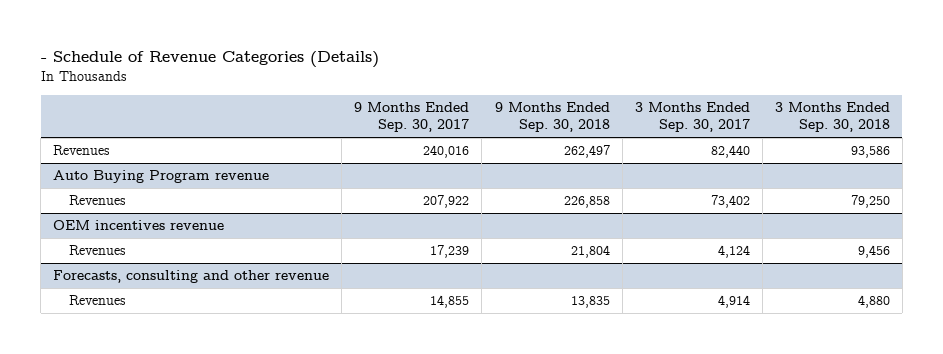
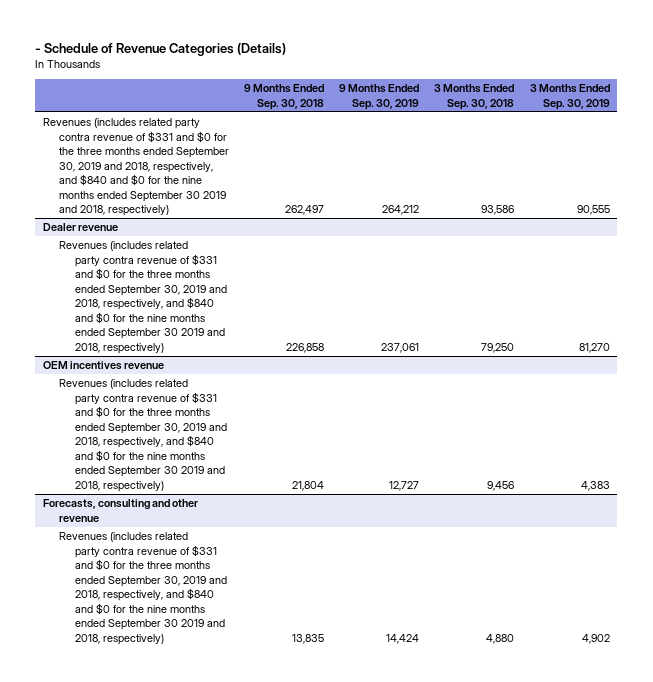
[354,102,470,133] 9 Months Ended Sep. 30, 2017 -> none
[634,102,750,133] 3 Months Ended Sep. 30, 2017 -> none
none -> [339,84,420,110] 9 Months Ended Sep. 30, 2019
none -> [529,84,610,110] 3 Months Ended Sep. 30, 2019
[53,145,111,156] Revenues -> [42,118,229,217] Revenues (includes related party contra revenue of $331 and $0 for the three months ended September 30, 2019 and 2018, respectively, and $840 and $0 for the nine months ended September 30 2019 and 2018, respectively)
[53,170,270,184] Auto Buying Program revenue -> [42,223,118,232] Dealer revenue
[69,195,127,206] Revenues -> [58,241,227,354] Revenues (includes related party contra revenue of $331 and $0 for the three months ended September 30, 2019 and 2018, respectively, and $840 and $0 for the nine months ended September 30 2019 and 2018, respectively)
[69,245,127,256] Revenues -> [58,379,227,492] Revenues (includes related party contra revenue of $331 and $0 for the three months ended September 30, 2019 and 2018, respectively, and $840 and $0 for the nine months ended September 30 2019 and 2018, respectively)
[69,295,127,306] Revenues -> [58,532,227,645] Revenues (includes related party contra revenue of $331 and $0 for the three months ended September 30, 2019 and 2018, respectively, and $840 and $0 for the nine months ended September 30 2019 and 2018, respectively)

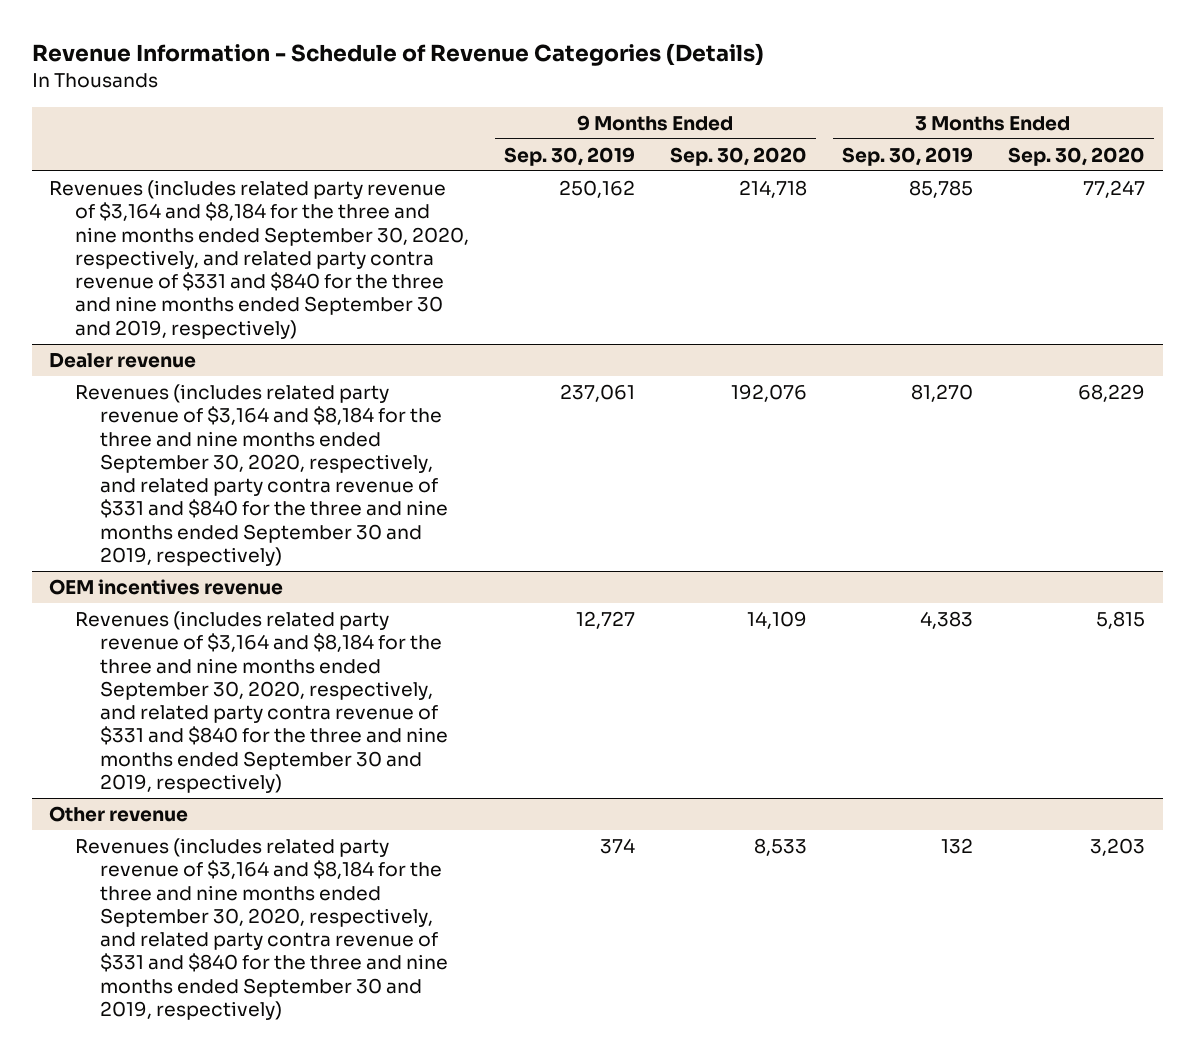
[35,42,287,56] - Schedule of Revenue Categories (Details) -> [31,43,764,67] Revenue Information - Schedule of Revenue Categories (Details)
[243,84,324,110] 9 Months Ended Sep. 30, 2018 -> none
[434,84,515,110] 3 Months Ended Sep. 30, 2018 -> none
none -> [669,146,807,166] Sep. 30, 2020
none -> [1007,146,1145,166] Sep. 30, 2020
[42,118,229,217] Revenues (includes related party contra revenue of $331 and $0 for the three months ended September 30, 2019 and 2018, respectively, and $840 and $0 for the nine months ended September 30 2019 and 2018, respectively) -> [49,180,469,339] Revenues (includes related party revenue of $3,164 and $8,184 for the three and nine months ended September 30, 2020, respectively, and related party contra revenue of $331 and $840 for the three and nine months ended September 30 and 2019, respectively)
[382,205,420,216] 264,212 -> [558,180,635,199] 250,162
[576,205,610,216] 90,555 -> [908,180,973,199] 85,785
[58,241,227,354] Revenues (includes related party contra revenue of $331 and $0 for the three months ended September 30, 2019 and 2018, respectively, and $840 and $0 for the nine months ended September 30 2019 and 2018, respectively) -> [74,384,449,567] Revenues (includes related party revenue of $3,164 and $8,184 for the three and nine months ended September 30, 2020, respectively, and related party contra revenue of $331 and $840 for the three and nine months ended September 30 and 2019, respectively)
[58,379,227,492] Revenues (includes related party contra revenue of $331 and $0 for the three months ended September 30, 2019 and 2018, respectively, and $840 and $0 for the nine months ended September 30 2019 and 2018, respectively) -> [74,611,449,794] Revenues (includes related party revenue of $3,164 and $8,184 for the three and nine months ended September 30, 2020, respectively, and related party contra revenue of $331 and $840 for the three and nine months ended September 30 and 2019, respectively)
[42,499,198,522] Forecasts, consulting and other revenue -> [49,806,189,823] Other revenue
[58,532,227,645] Revenues (includes related party contra revenue of $331 and $0 for the three months ended September 30, 2019 and 2018, respectively, and $840 and $0 for the nine months ended September 30 2019 and 2018, respectively) -> [74,838,449,1021] Revenues (includes related party revenue of $3,164 and $8,184 for the three and nine months ended September 30, 2020, respectively, and related party contra revenue of $331 and $840 for the three and nine months ended September 30 and 2019, respectively)
[386,633,420,644] 14,424 -> [599,838,635,855] 374
[581,633,610,644] 4,902 -> [940,838,973,855] 132

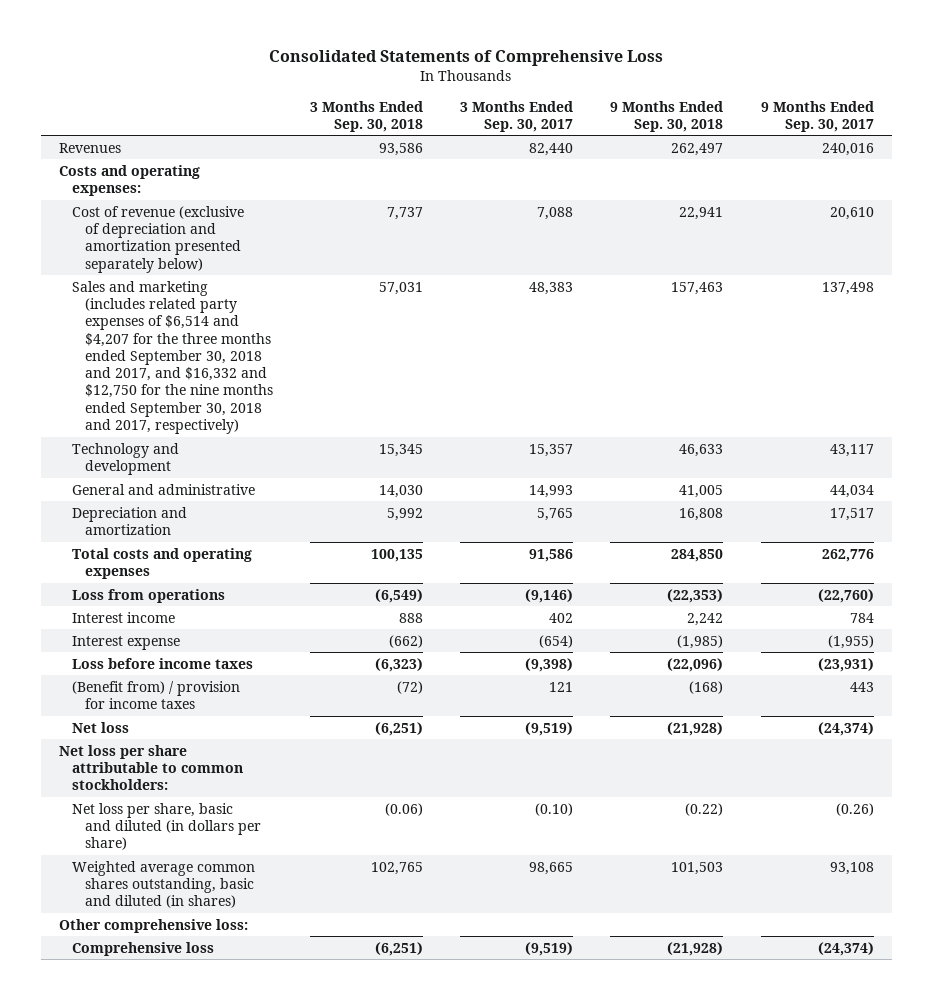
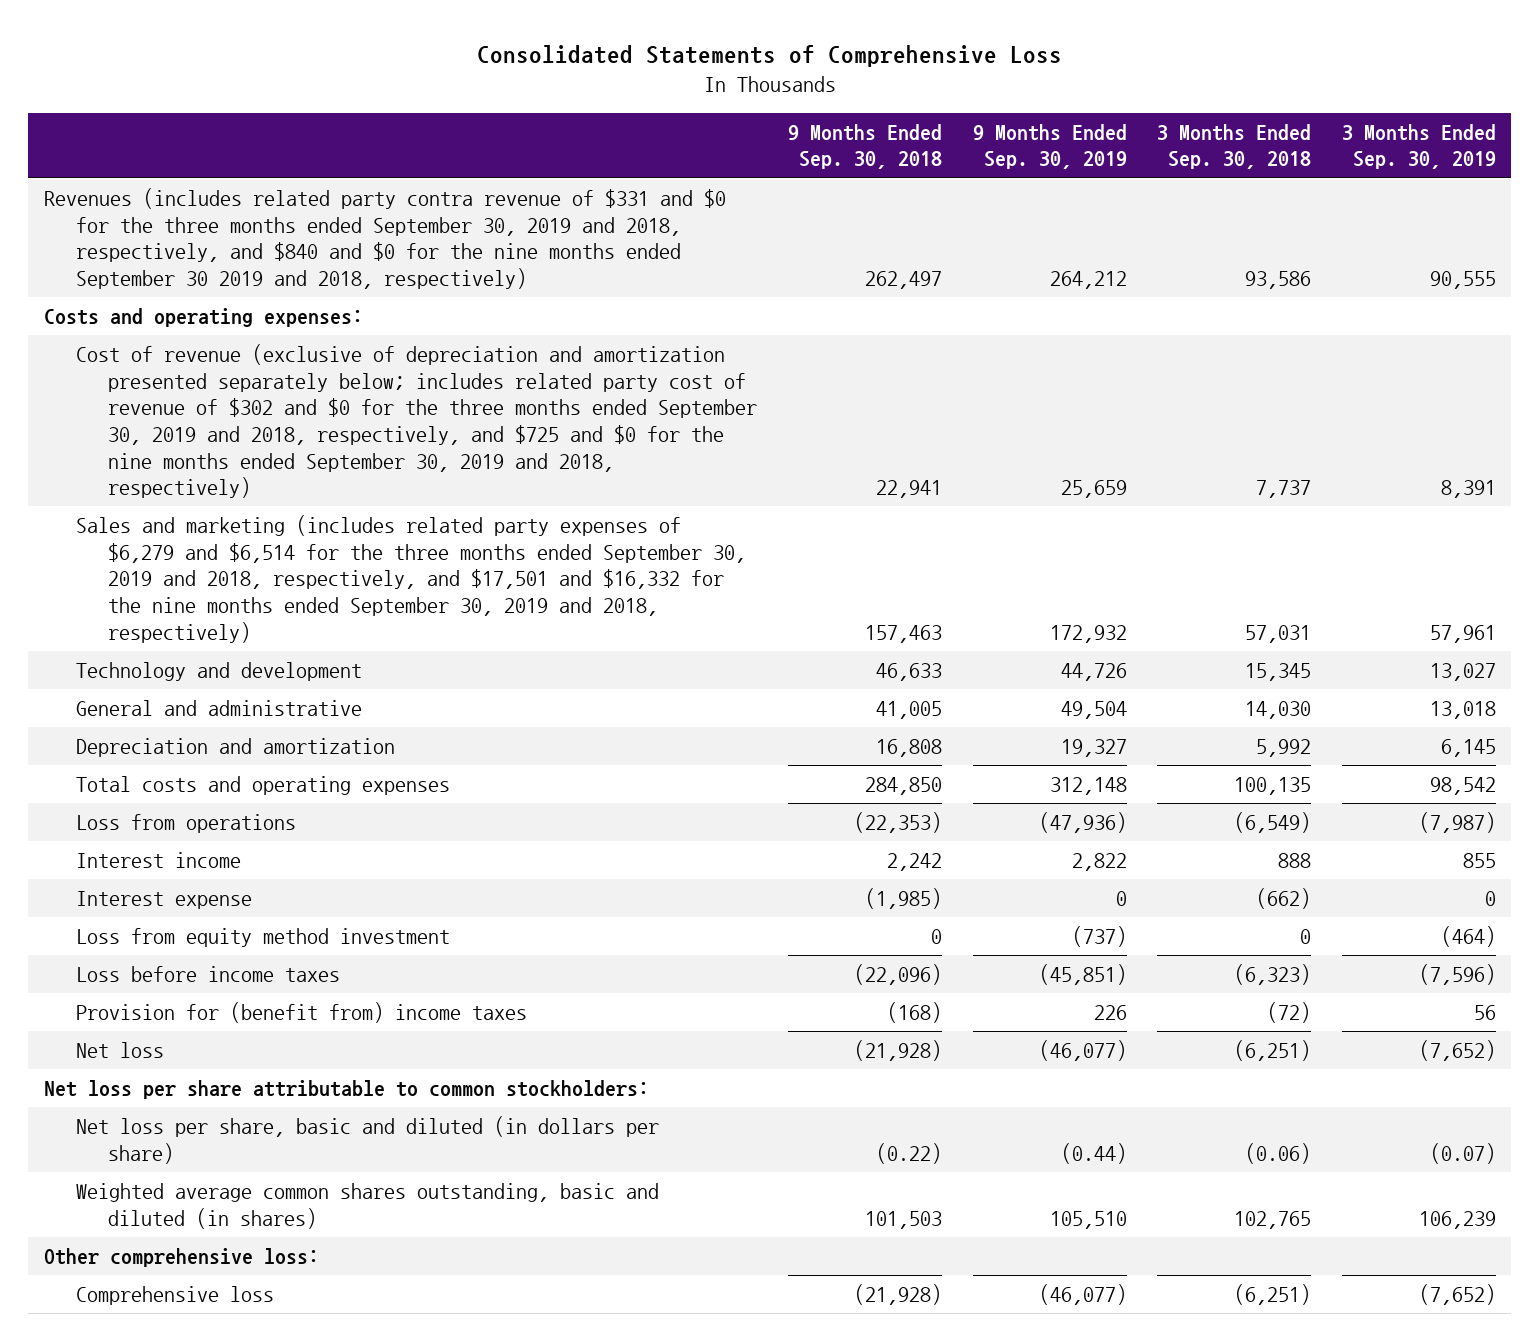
[460,100,574,132] 3 Months Ended Sep. 30, 2017 -> none
[760,100,874,132] 9 Months Ended Sep. 30, 2017 -> none
none -> [972,123,1127,170] 9 Months Ended Sep. 30, 2019
none -> [1342,123,1497,170] 3 Months Ended Sep. 30, 2019
[59,142,122,153] Revenues -> [43,188,726,289] Revenues (includes related party contra revenue of $331 and $0 for the three months ended September 30, 2019 and 2018, respectively, and $840 and $0 for the nine months ended September 30 2019 and 2018, respectively)
[72,205,245,273] Cost of revenue (exclusive of depreciation and amortization presented separately below) -> [75,344,758,499] Cost of revenue (exclusive of depreciation and amortization presented separately below; includes related party cost of revenue of $302 and $0 for the three months ended September 30, 2019 and 2018, respectively, and $725 and $0 for the nine months ended September 30, 2019 and 2018, respectively)
[72,280,274,435] Sales and marketing (includes related party expenses of $6,514 and $4,207 for the three months ended September 30, 2018 and 2017, and $16,332 and $12,750 for the nine months ended September 30, 2018 and 2017, respectively) -> [75,515,747,643] Sales and marketing (includes related party expenses of $6,279 and $6,514 for the three months ended September 30, 2019 and 2018, respectively, and $17,501 and $16,332 for the nine months ended September 30, 2019 and 2018, respectively)
none -> [75,928,450,948] Loss from equity method investment
[72,680,241,709] (Benefit from) / provision for income taxes -> [75,1002,527,1024] Provision for (benefit from) income taxes

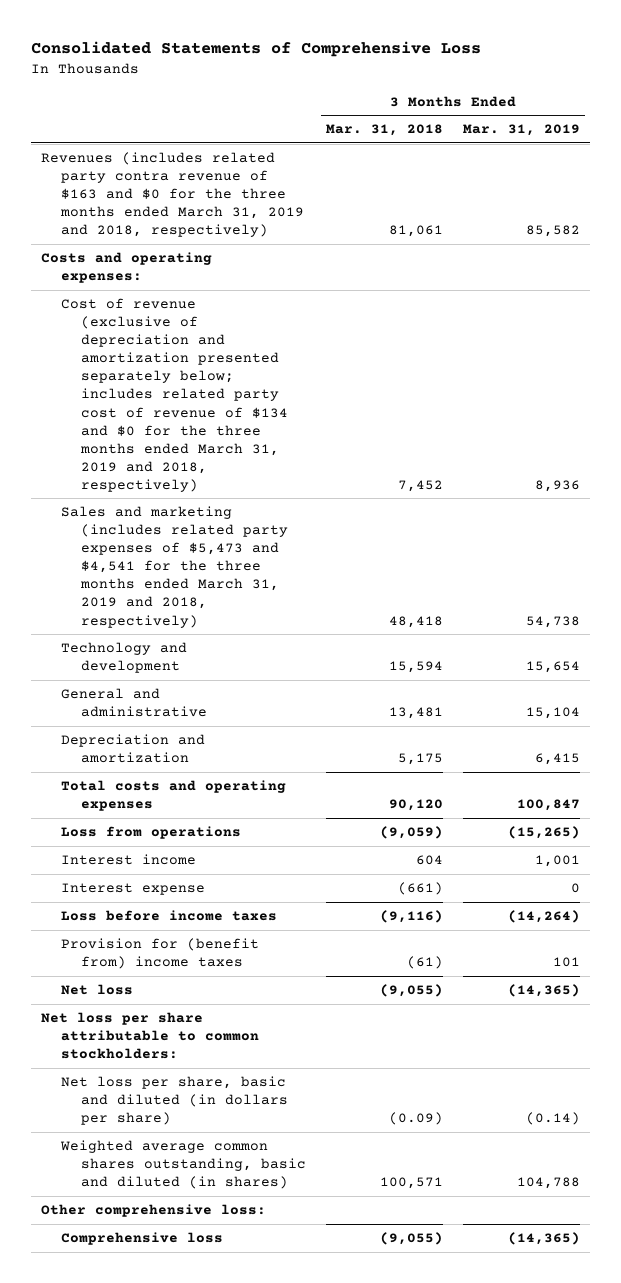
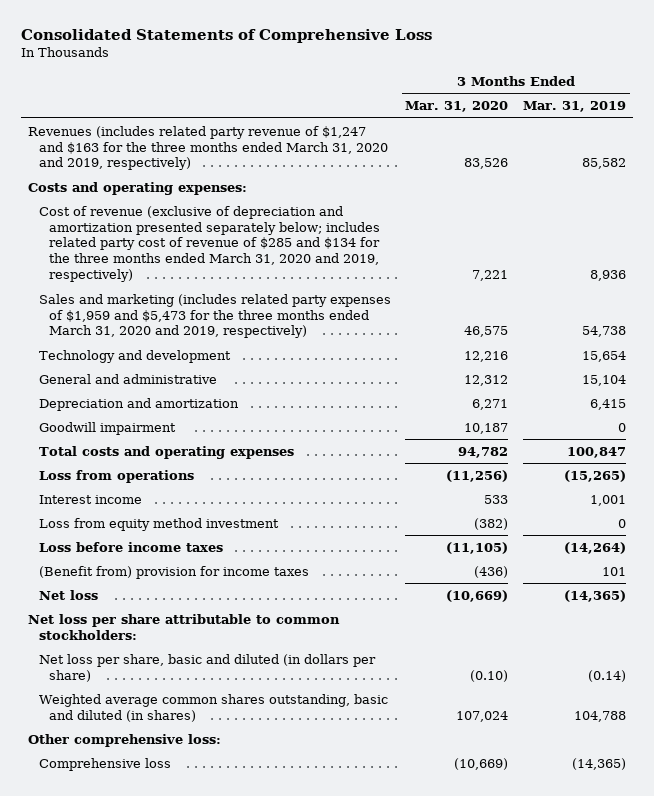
[326,124,444,137] Mar. 31, 2018 -> none
none -> [405,101,509,113] Mar. 31, 2020
[40,152,305,238] Revenues (includes related party contra revenue of $163 and $0 for the three months ended March 31, 2019 and 2018, respectively) -> [28,125,388,171] Revenues (includes related party revenue of $1,247 and $163 for the three months ended March 31, 2020 and 2019, respectively)
[61,298,289,492] Cost of revenue (exclusive of depreciation and amortization presented separately below; includes related party cost of revenue of $134 and $0 for the three months ended March 31, 2019 and 2018, respectively) -> [38,205,380,283] Cost of revenue (exclusive of depreciation and amortization presented separately below; includes related party cost of revenue of $285 and $134 for the three months ended March 31, 2020 and 2019, respectively)
[61,506,289,628] Sales and marketing (includes related party expenses of $5,473 and $4,541 for the three months ended March 31, 2019 and 2018, respectively) -> [38,293,391,339] Sales and marketing (includes related party expenses of $1,959 and $5,473 for the three months ended March 31, 2020 and 2019, respectively)
none -> [38,421,176,435] Goodwill impairment
[61,883,206,896] Interest expense -> none
none -> [38,517,279,531] Loss from equity method investment
[61,938,260,970] Provision for (benefit from) income taxes -> [38,565,309,579] (Benefit from) provision for income taxes

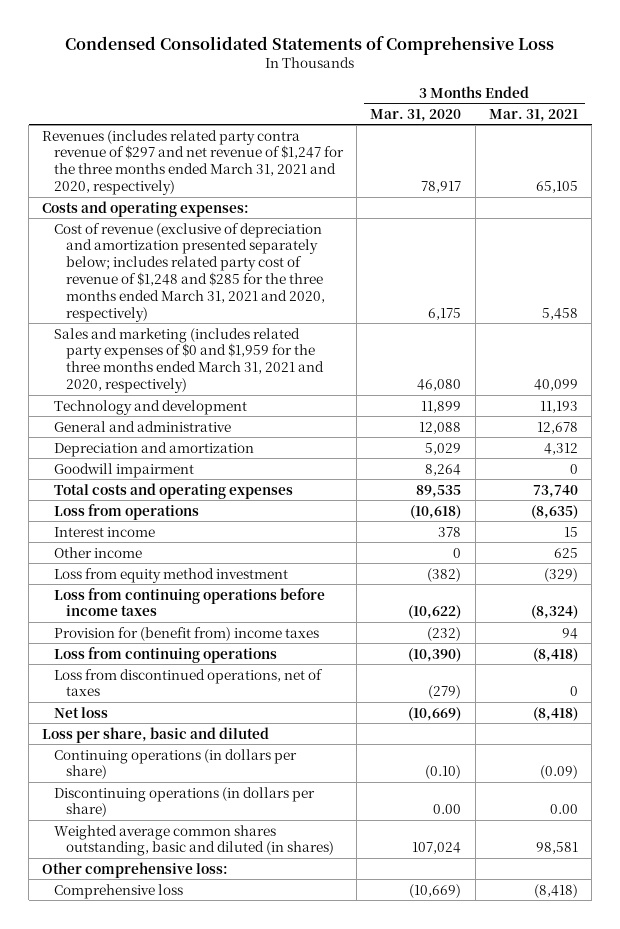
[20,29,432,44] Consolidated Statements of Comprehensive Loss -> [65,35,555,55] Condensed Consolidated Statements of Comprehensive Loss
[523,101,627,113] Mar. 31, 2019 -> none
none -> [488,108,578,122] Mar. 31, 2021
[28,125,388,171] Revenues (includes related party revenue of $1,247 and $163 for the three months ended March 31, 2020 and 2019, respectively) -> [42,129,344,196] Revenues (includes related party contra revenue of $297 and net revenue of $1,247 for the three months ended March 31, 2021 and 2020, respectively)
[464,158,509,170] 83,526 -> [421,181,462,194] 78,917
[38,205,380,283] Cost of revenue (exclusive of depreciation and amortization presented separately below; includes related party cost of revenue of $285 and $134 for the three months ended March 31, 2020 and 2019, respectively) -> [53,222,325,322] Cost of revenue (exclusive of depreciation and amortization presented separately below; includes related party cost of revenue of $1,248 and $285 for the three months ended March 31, 2021 and 2020, respectively)
[472,270,509,282] 7,221 -> [428,307,462,320] 6,175
[38,293,391,339] Sales and marketing (includes related party expenses of $1,959 and $5,473 for the three months ended March 31, 2020 and 2019, respectively) -> [53,327,324,394] Sales and marketing (includes related party expenses of $0 and $1,959 for the three months ended March 31, 2021 and 2020, respectively)
[464,326,509,338] 46,575 -> [417,379,462,392] 46,080
[464,350,509,362] 12,216 -> [421,400,462,413] 11,899
[464,374,509,386] 12,312 -> [419,421,462,434] 12,088
[472,398,509,410] 6,271 -> [425,442,462,455] 5,029
[464,422,509,434] 10,187 -> [425,463,462,476] 8,264
[458,446,509,458] 94,782 -> [416,484,462,498] 89,535
[446,469,509,482] (11,256) -> [410,504,462,519] (10,618)
[484,494,509,504] 533 -> [438,526,462,537] 378
none -> [53,546,142,558] Other income
[38,541,223,552] Loss before income taxes -> [53,587,325,617] Loss from continuing operations before income taxes
[446,541,509,554] (11,105) -> [408,605,462,620] (10,622)
[38,565,309,579] (Benefit from) provision for income taxes -> [53,626,319,641] Provision for (benefit from) income taxes
[474,565,509,578] (436) -> [427,626,462,641] (232)
none -> [53,646,277,663] Loss from continuing operations
none -> [53,668,323,697] Loss from discontinued operations, net of taxes
[38,653,376,682] Net loss per share, basic and diluted (in dollars per share) -> none
[28,613,341,640] Net loss per share attributable to common stockholders: -> [42,726,270,743] Loss per share, basic and diluted
none -> [53,748,297,780] Continuing operations (in dollars per share)
none -> [53,786,315,818] Discontinuing operations (in dollars per share)

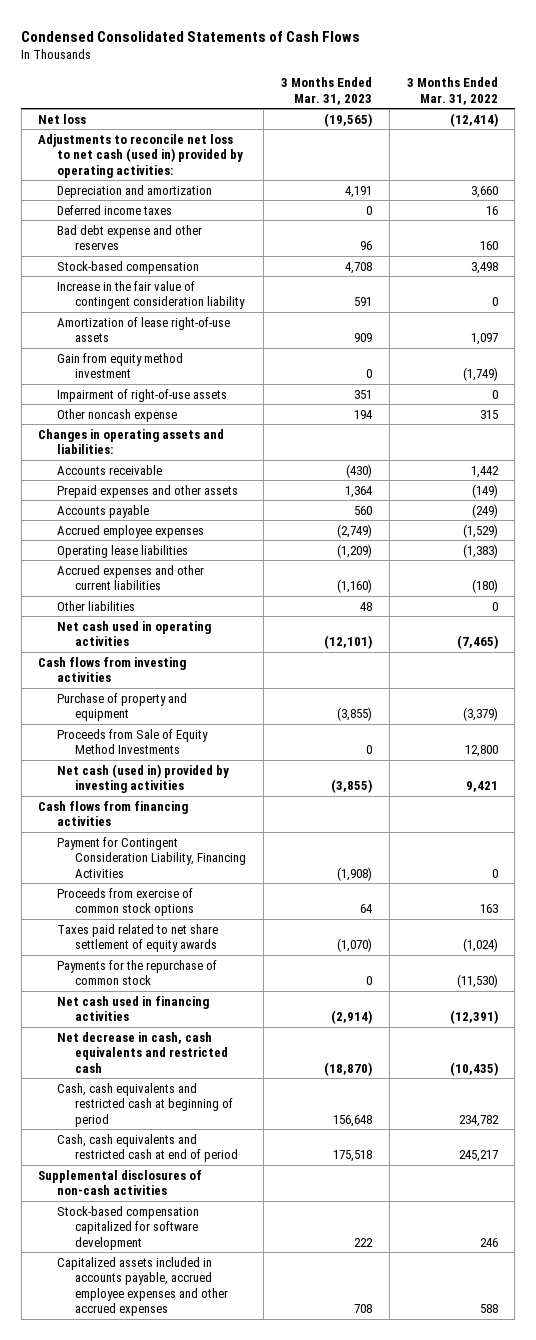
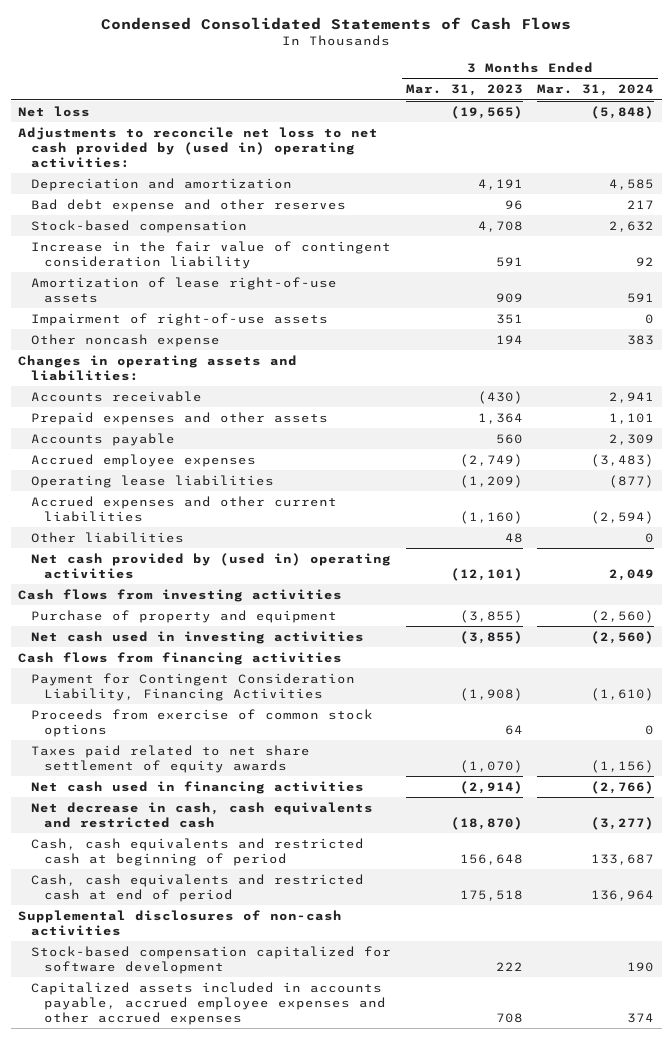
[406,77,498,105] 3 Months Ended Mar. 31, 2022 -> none
none -> [537,84,655,97] Mar. 31, 2024
[38,133,243,178] Adjustments to reconcile net loss to net cash (used in) provided by operating activities: -> [17,126,378,169] Adjustments to reconcile net loss to net cash provided by (used in) operating activities:
[56,204,172,215] Deferred income taxes -> none
[56,352,183,379] Gain from equity method investment -> none
[56,620,211,647] Net cash used in operating activities -> [31,552,392,579] Net cash provided by (used in) operating activities
[56,728,208,755] Proceeds from Sale of Equity Method Investments -> none
[56,763,229,794] Net cash (used in) provided by investing activities -> [31,630,365,644] Net cash used in investing activities
[56,959,217,986] Payments for the repurchase of common stock -> none

